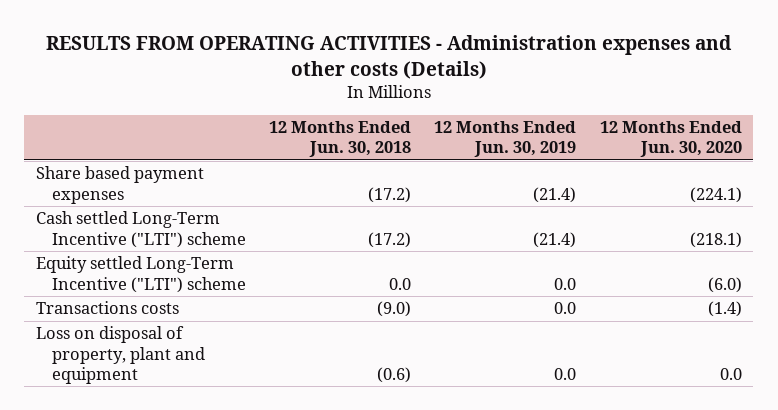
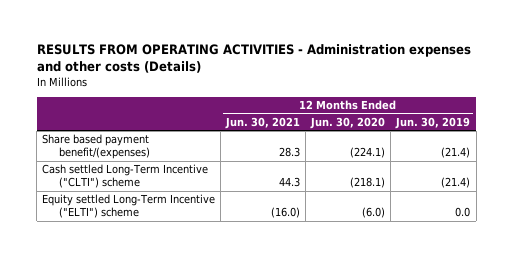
[269,121,412,158] 12 Months Ended Jun. 30, 2018 -> none
none -> [225,116,301,129] Jun. 30, 2021
[36,301,180,315] Transactions costs -> none
[36,326,205,384] Loss on disposal of property, plant and equipment -> none
[36,166,205,204] Share based payment expenses -> [42,134,151,160] Share based payment benefit/(expenses)
[36,211,246,248] Cash settled Long-Term Incentive ("LTI") scheme -> [42,164,209,189] Cash settled Long-Term Incentive ("CLTI") scheme
[36,256,246,293] Equity settled Long-Term Incentive ("LTI") scheme -> [42,194,216,219] Equity settled Long-Term Incentive ("ELTI") scheme

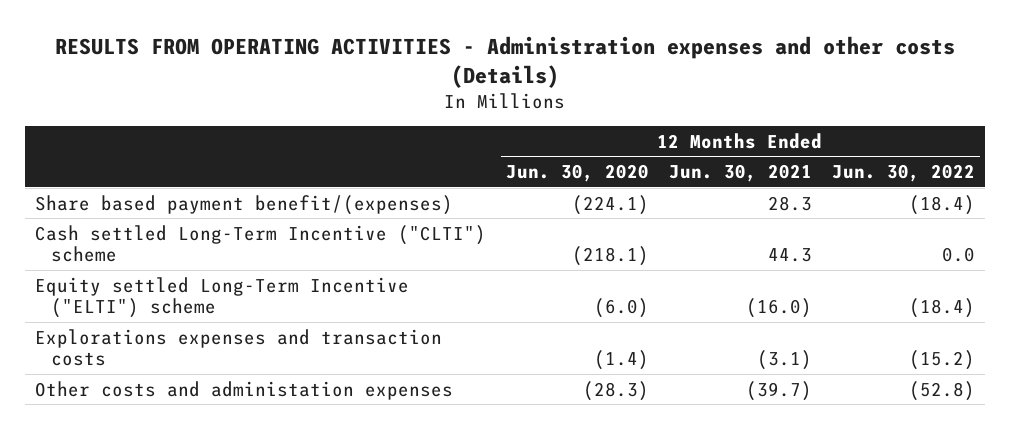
[395,116,471,129] Jun. 30, 2019 -> none
none -> [831,164,975,183] Jun. 30, 2022
none -> [34,328,442,367] Explorations expenses and transaction costs
none -> [34,380,453,400] Other costs and administation expenses

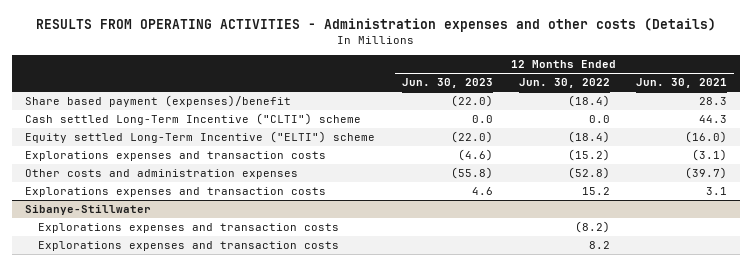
[505,164,649,183] Jun. 30, 2020 -> none
none -> [401,78,493,89] Jun. 30, 2023
[34,194,453,215] Share based payment benefit/(expenses) -> [25,95,292,108] Share based payment (expenses)/benefit
[34,380,453,400] Other costs and administation expenses -> [25,169,299,180] Other costs and administration expenses
none -> [25,187,327,198] Explorations expenses and transaction costs
none -> [25,205,152,216] Sibanye-Stillwater
none -> [38,223,340,234] Explorations expenses and transaction costs
none -> [38,241,340,252] Explorations expenses and transaction costs

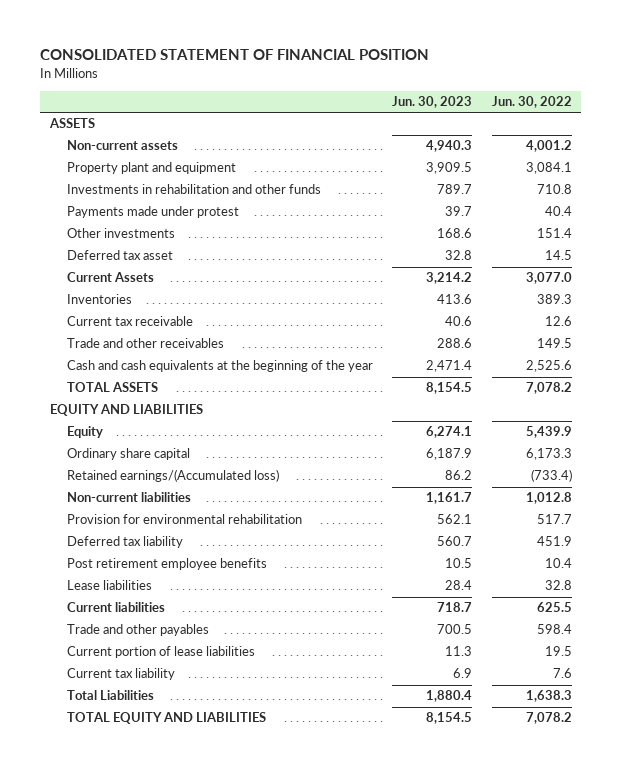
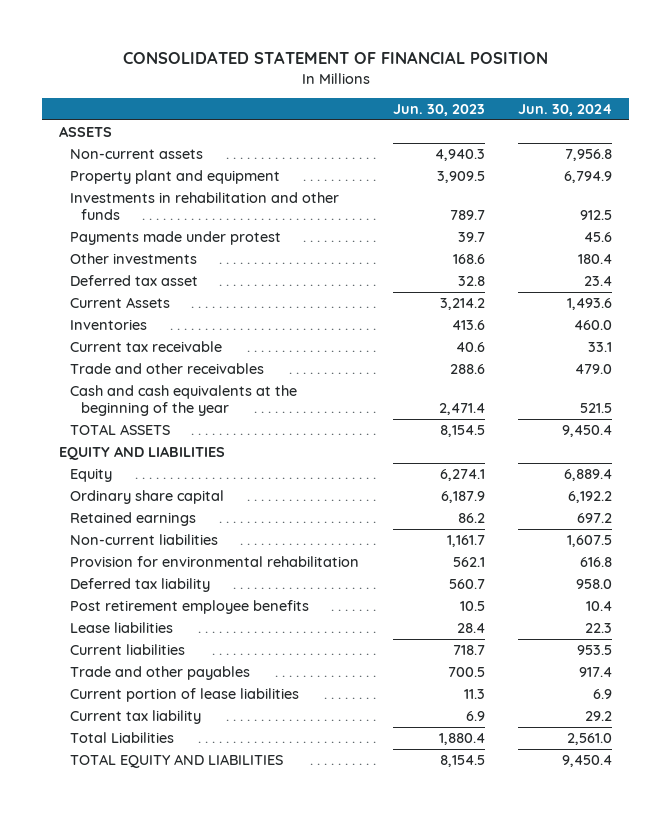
[491,96,572,109] Jun. 30, 2022 -> none
none -> [518,103,613,116] Jun. 30, 2024
[67,469,280,483] Retained earnings/(Accumulated loss) -> [69,511,196,526] Retained earnings

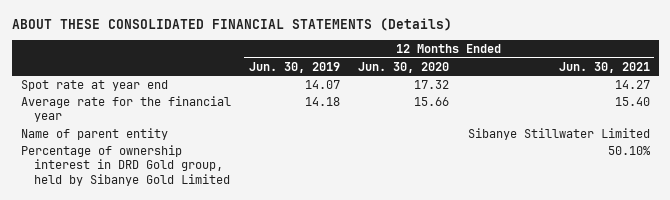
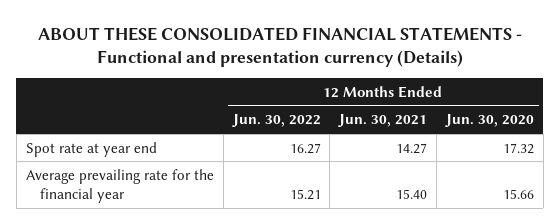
[11,18,452,32] ABOUT THESE CONSOLIDATED FINANCIAL STATEMENTS (Details) -> [37,26,522,68] ABOUT THESE CONSOLIDATED FINANCIAL STATEMENTS - Functional and presentation currency (Details)
[249,61,341,73] Jun. 30, 2019 -> none
none -> [231,114,321,128] Jun. 30, 2022
[20,127,168,140] Name of parent entity -> none
[20,144,231,186] Percentage of ownership interest in DRD Gold group, held by Sibanye Gold Limited -> none
[20,95,231,123] Average rate for the financial year -> [25,168,214,204] Average prevailing rate for the financial year

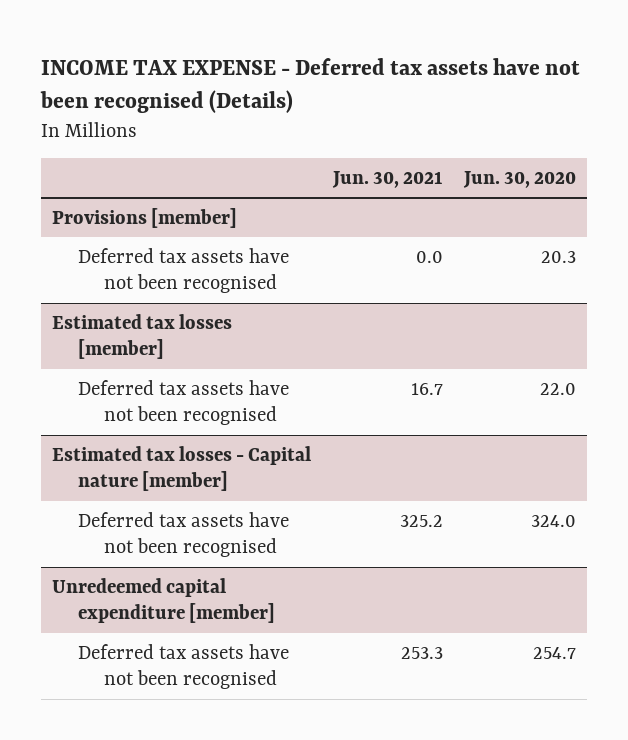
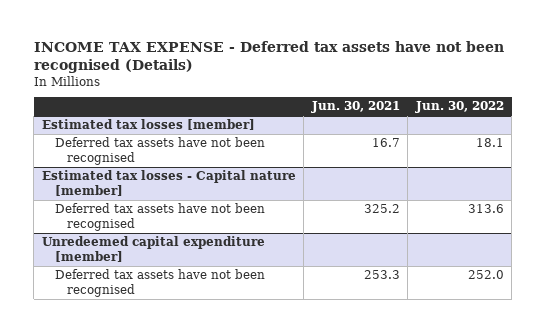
[463,170,577,188] Jun. 30, 2020 -> none
none -> [414,101,504,114] Jun. 30, 2022
[52,207,238,228] Provisions [member] -> none
[78,247,290,294] Deferred tax assets have not been recognised -> none

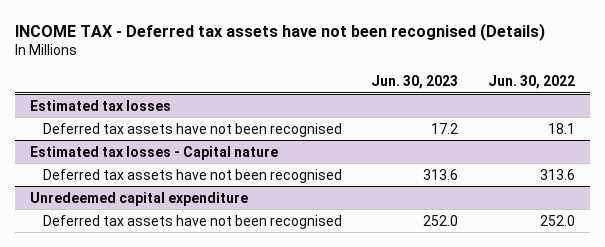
[33,40,504,73] INCOME TAX EXPENSE - Deferred tax assets have not been recognised (Details) -> [15,22,546,41] INCOME TAX - Deferred tax assets have not been recognised (Details)
[310,101,400,114] Jun. 30, 2021 -> none
none -> [371,74,459,89] Jun. 30, 2023
[41,119,255,131] Estimated tax losses [member] -> [29,99,171,111] Estimated tax losses
[41,170,296,197] Estimated tax losses - Capital nature [member] -> [29,145,278,160] Estimated tax losses - Capital nature
[41,236,265,263] Unredeemed capital expenditure [member] -> [29,191,248,206] Unredeemed capital expenditure

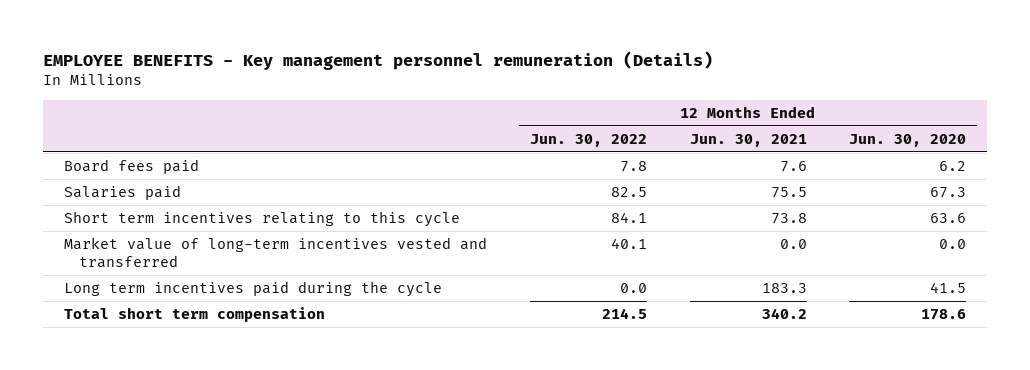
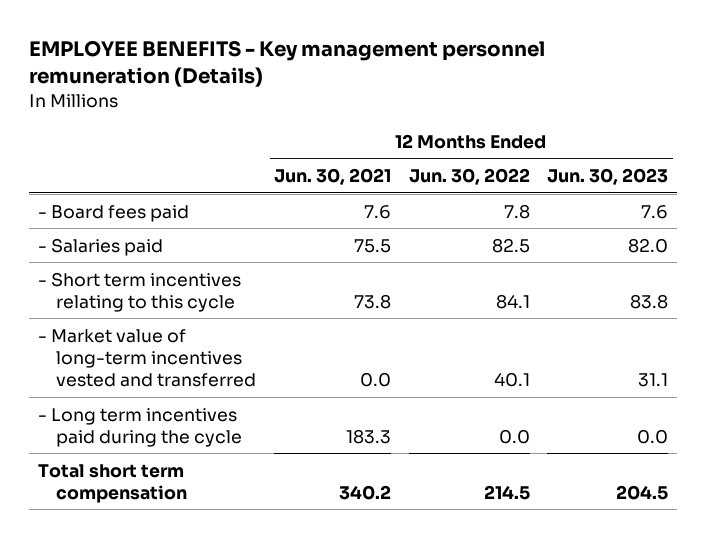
[849,133,967,147] Jun. 30, 2020 -> none
none -> [547,168,669,186] Jun. 30, 2023
[64,159,200,175] Board fees paid -> [37,204,189,222] - Board fees paid
[64,185,182,201] Salaries paid -> [37,237,163,256] - Salaries paid
[64,211,461,228] Short term incentives relating to this cycle -> [37,271,241,312] - Short term incentives relating to this cycle
[64,237,488,268] Market value of long-term incentives vested and transferred -> [37,328,257,387] - Market value of long-term incentives vested and transferred
[64,281,443,298] Long term incentives paid during the cycle -> [37,407,243,447] - Long term incentives paid during the cycle

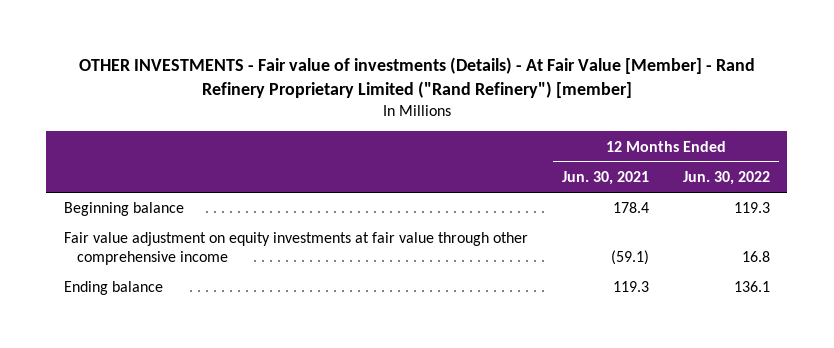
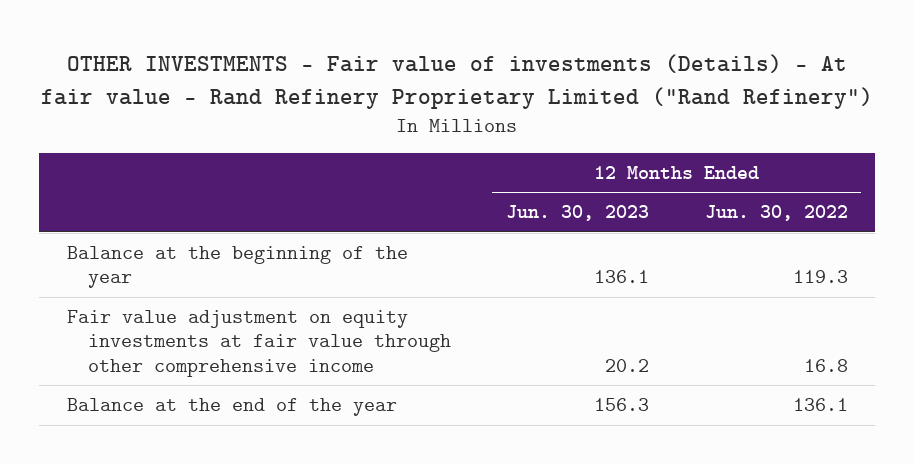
[78,56,755,98] OTHER INVESTMENTS - Fair value of investments (Details) - At Fair Value [Member] - Rand Refinery Proprietary Limited ("Rand Refinery") [member] -> [41,54,874,109] OTHER INVESTMENTS - Fair value of investments (Details) - At fair value - Rand Refinery Proprietary Limited ("Rand Refinery")
[561,171,649,186] Jun. 30, 2021 -> none
none -> [506,205,650,222] Jun. 30, 2023
[63,202,184,217] Beginning balance -> [66,246,408,289] Balance at the beginning of the year
[63,281,163,296] Ending balance -> [66,398,397,417] Balance at the end of the year

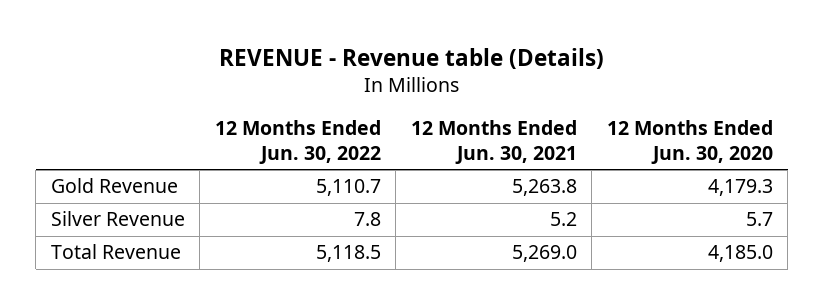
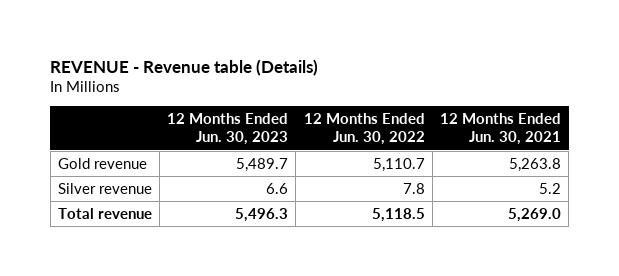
[606,120,773,164] 12 Months Ended Jun. 30, 2020 -> none
none -> [167,113,289,146] 12 Months Ended Jun. 30, 2023
[50,178,178,194] Gold Revenue -> [57,157,147,169] Gold revenue
[50,211,185,227] Silver Revenue -> [57,182,152,194] Silver revenue
[50,244,181,260] Total Revenue -> [57,207,152,219] Total revenue

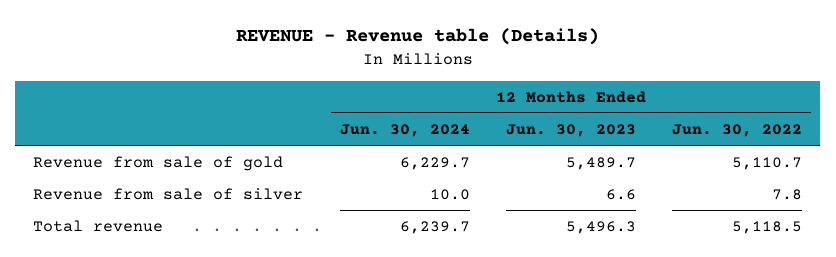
[440,113,562,146] 12 Months Ended Jun. 30, 2021 -> none
none -> [339,123,470,137] Jun. 30, 2024
[57,157,147,169] Gold revenue -> [33,156,284,172] Revenue from sale of gold
[57,182,152,194] Silver revenue -> [33,188,304,201] Revenue from sale of silver

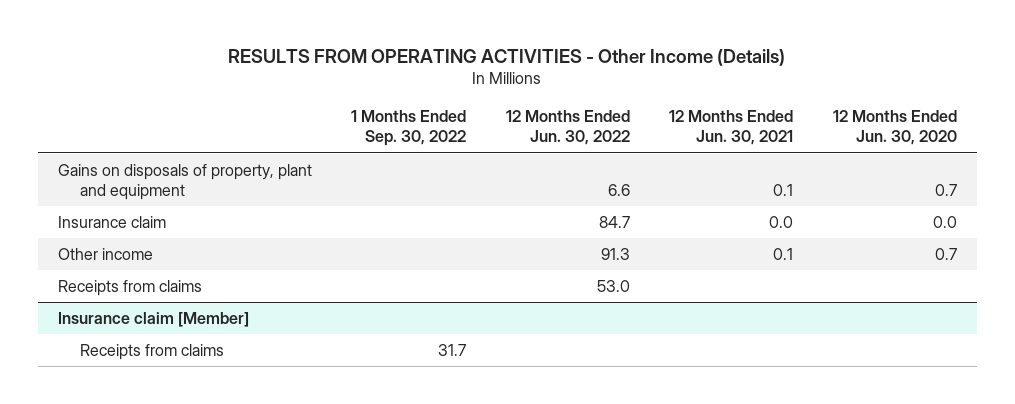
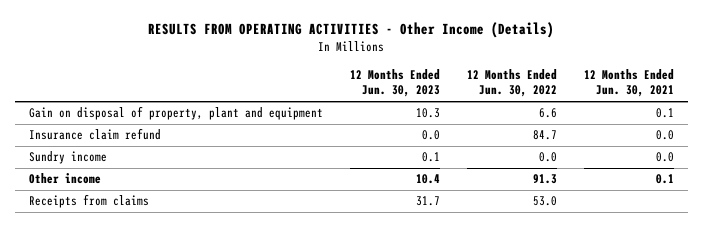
[351,110,467,147] 1 Months Ended Sep. 30, 2022 -> none
[833,110,958,146] 12 Months Ended Jun. 30, 2020 -> none
none -> [349,68,440,98] 12 Months Ended Jun. 30, 2023
[57,163,312,201] Gains on disposals of property, plant and equipment -> [28,106,323,121] Gain on disposal of property, plant and equipment
[57,215,166,228] Insurance claim -> [28,128,161,141] Insurance claim refund
none -> [28,151,107,165] Sundry income
[57,311,249,327] Insurance claim [Member] -> none
[79,343,224,360] Receipts from claims -> none

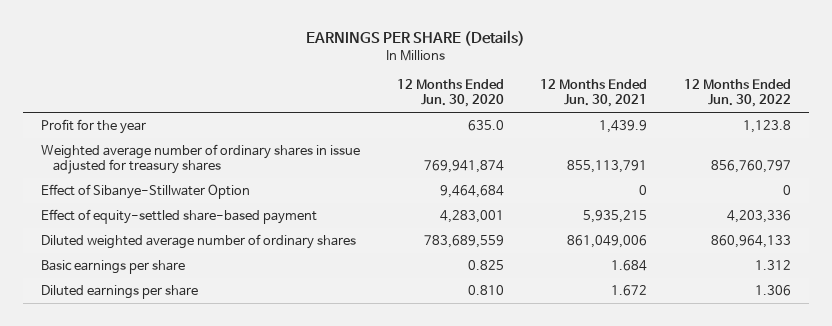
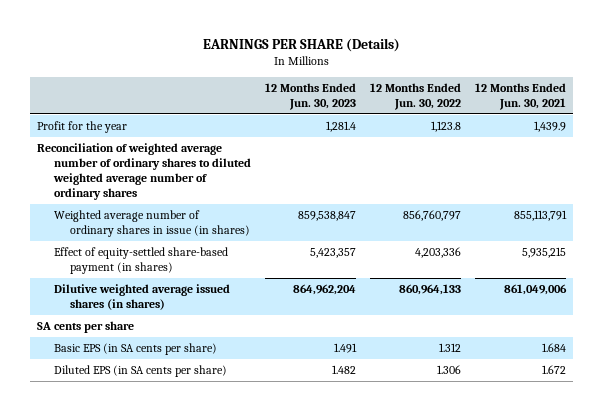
[396,78,504,108] 12 Months Ended Jun. 30, 2020 -> none
none -> [264,83,356,111] 12 Months Ended Jun. 30, 2023
[41,183,251,199] Effect of Sibanye-Stillwater Option -> none
none -> [37,143,251,200] Reconciliation of weighted average number of ordinary shares to diluted weighted average number of ordinary shares
[41,143,361,175] Weighted average number of ordinary shares in issue adjusted for treasury shares -> [53,210,251,237] Weighted average number of ordinary shares in issue (in shares)
[41,208,318,224] Effect of equity-settled share-based payment -> [53,247,228,274] Effect of equity-settled share-based payment (in shares)
[41,233,357,249] Diluted weighted average number of ordinary shares -> [53,284,230,310] Dilutive weighted average issued shares (in shares)
none -> [37,321,135,334] SA cents per share
[41,259,186,274] Basic earnings per share -> [53,343,217,356] Basic EPS (in SA cents per share)
[41,284,199,299] Diluted earnings per share -> [53,365,227,378] Diluted EPS (in SA cents per share)

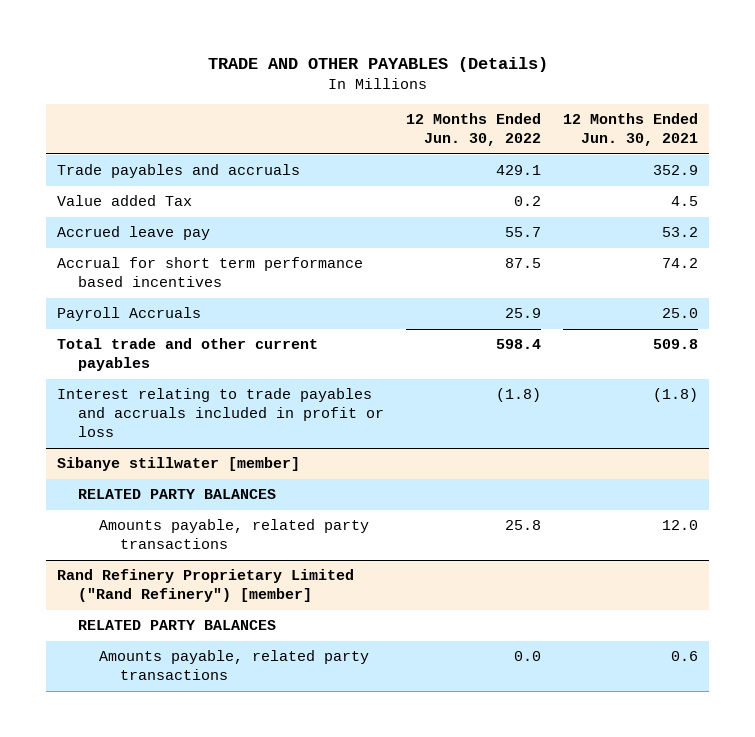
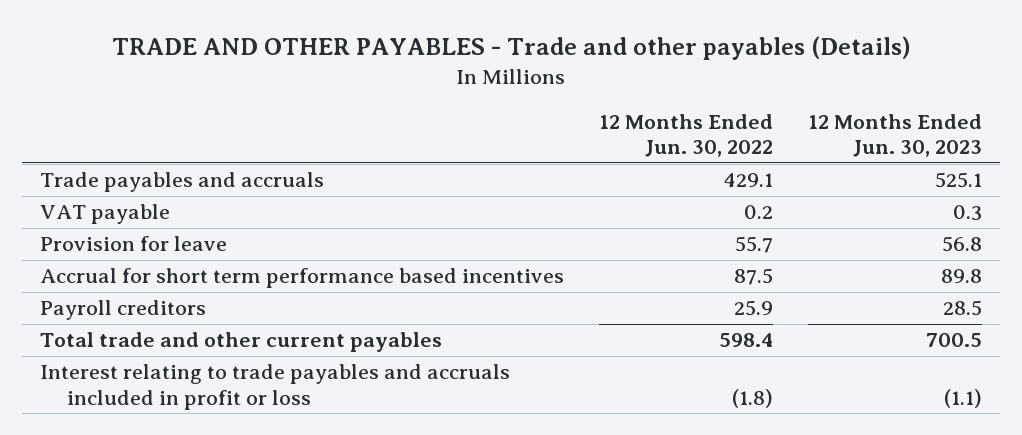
[207,57,548,73] TRADE AND OTHER PAYABLES (Details) -> [112,36,912,61] TRADE AND OTHER PAYABLES - Trade and other payables (Details)
[562,113,698,147] 12 Months Ended Jun. 30, 2021 -> none
none -> [808,113,983,158] 12 Months Ended Jun. 30, 2023
[57,195,193,207] Value added Tax -> [39,204,170,225] VAT payable
[57,226,211,241] Accrued leave pay -> [39,236,227,252] Provision for leave
[57,307,202,322] Payroll Accruals -> [39,300,206,321] Payroll creditors
[57,457,301,472] Sibanye stillwater [member] -> none
[78,489,277,500] RELATED PARTY BALANCES -> none
[99,519,370,550] Amounts payable, related party transactions -> none
[57,569,355,603] Rand Refinery Proprietary Limited ("Rand Refinery") [member] -> none
[78,620,277,631] RELATED PARTY BALANCES -> none
[99,650,370,681] Amounts payable, related party transactions -> none

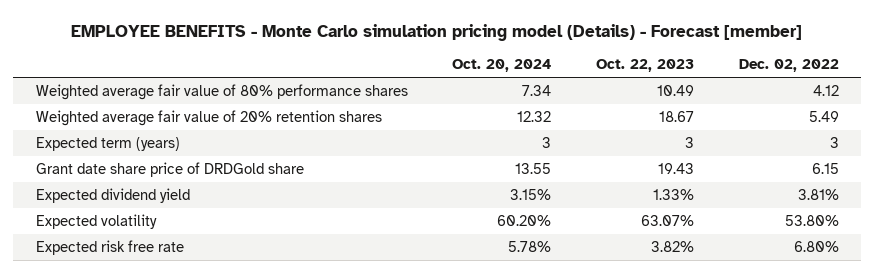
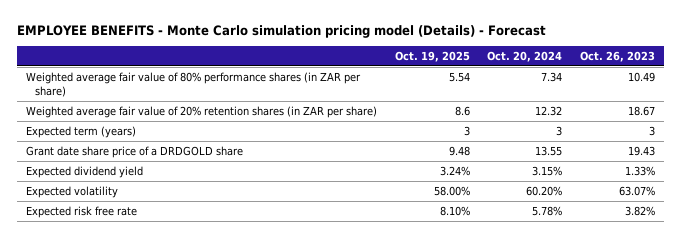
[71,23,803,41] EMPLOYEE BENEFITS - Monte Carlo simulation pricing model (Details) - Forecast [member] -> [17,24,547,38] EMPLOYEE BENEFITS - Monte Carlo simulation pricing model (Details) - Forecast
[596,59,695,73] Oct. 22, 2023 -> none
[739,59,840,73] Dec. 02, 2022 -> none
none -> [394,50,470,62] Oct. 19, 2025
none -> [579,50,655,62] Oct. 26, 2023
[35,83,408,100] Weighted average fair value of 80% performance shares -> [25,71,361,98] Weighted average fair value of 80% performance shares (in ZAR per share)
[35,109,382,126] Weighted average fair value of 20% retention shares -> [25,105,377,118] Weighted average fair value of 20% retention shares (in ZAR per share)
[35,161,304,177] Grant date share price of DRDGold share -> [25,145,243,158] Grant date share price of a DRDGOLD share

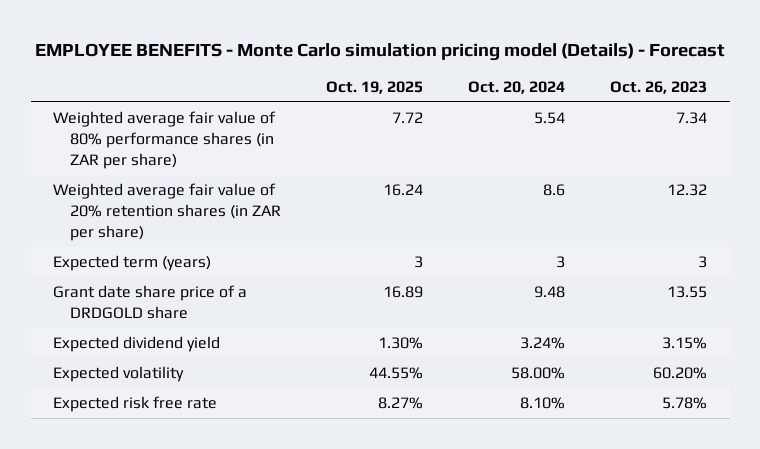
[448,71,470,82] 5.54 -> [391,112,423,124] 7.72
[541,71,563,82] 7.34 -> [534,112,566,125] 5.54
[627,71,655,82] 10.49 -> [676,112,708,125] 7.34
[454,105,470,116] 8.6 -> [382,184,423,197] 16.24
[535,105,563,116] 12.32 -> [543,184,566,197] 8.6
[627,105,655,116] 18.67 -> [667,184,708,197] 12.32
[448,145,470,156] 9.48 -> [382,286,423,299] 16.89
[535,145,563,156] 13.55 -> [534,286,566,299] 9.48
[627,145,655,156] 19.43 -> [667,286,708,299] 13.55
[439,165,470,176] 3.24% -> [377,337,423,350] 1.30%
[532,165,563,176] 3.15% -> [520,337,566,350] 3.24%
[624,165,655,176] 1.33% -> [662,337,708,350] 3.15%
[433,185,470,196] 58.00% -> [368,367,423,380] 44.55%
[526,185,563,196] 60.20% -> [511,367,566,380] 58.00%
[618,185,655,196] 63.07% -> [653,367,708,380] 60.20%
[439,205,470,216] 8.10% -> [377,397,423,410] 8.27%
[532,205,563,216] 5.78% -> [520,397,566,410] 8.10%
[624,205,655,216] 3.82% -> [662,397,708,410] 5.78%

